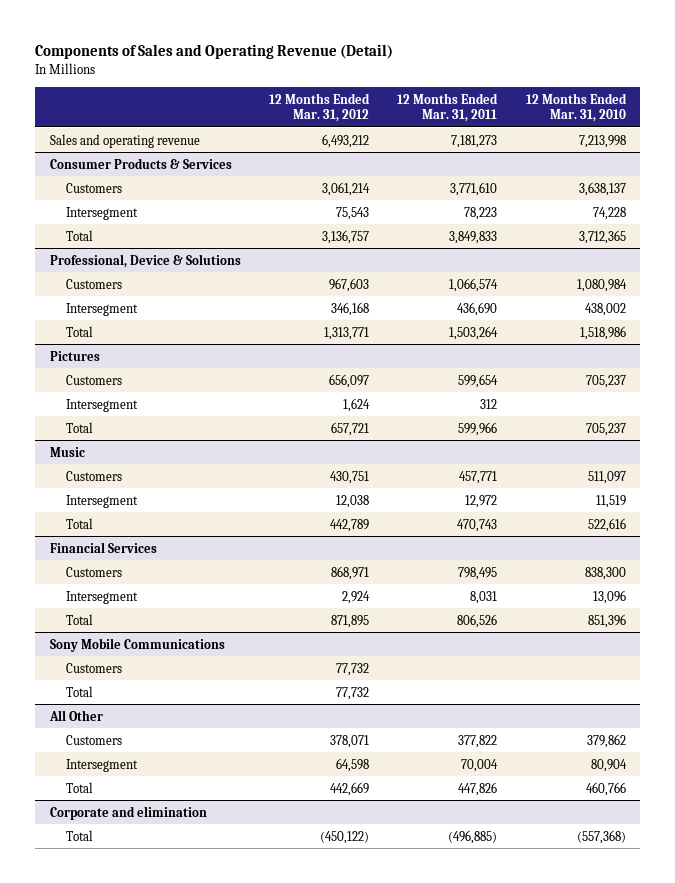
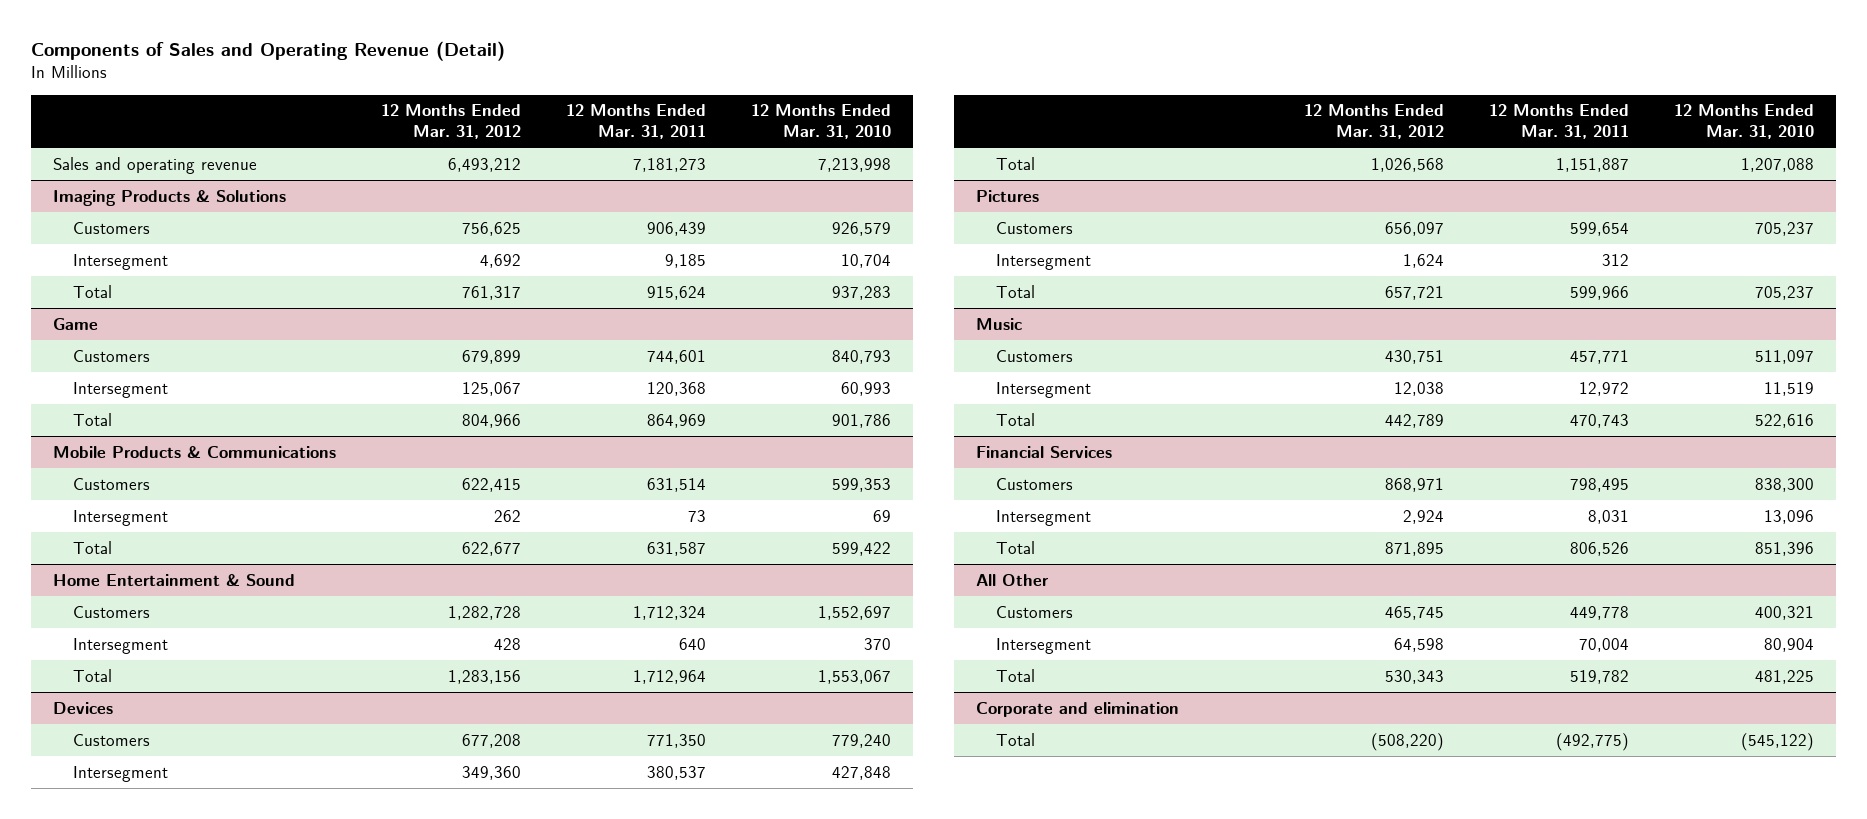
[49,157,232,169] Consumer Products & Services -> none
[49,253,241,268] Professional, Device & Solutions -> none
none -> [53,189,287,206] Imaging Products & Solutions
[321,181,370,196] 3,061,214 -> [462,221,522,236] 756,625
[450,181,498,196] 3,771,610 -> [646,221,706,236] 906,439
[578,181,626,196] 3,638,137 -> [831,221,891,236] 926,579
[335,206,369,220] 75,543 -> [480,253,522,268] 4,692
[464,206,498,220] 78,223 -> [664,253,706,268] 9,185
[592,206,626,220] 74,228 -> [840,253,891,268] 10,704
[321,229,369,244] 3,136,757 -> [462,285,522,300] 761,317
[449,230,498,244] 3,849,833 -> [646,285,706,300] 915,624
[578,229,626,244] 3,712,365 -> [831,285,891,300] 937,283
none -> [53,317,99,330] Game
[328,277,369,292] 967,603 -> [462,349,522,364] 679,899
[449,277,499,292] 1,066,574 -> [646,349,706,364] 744,601
[576,278,627,292] 1,080,984 -> [831,349,891,364] 840,793
[330,301,369,316] 346,168 -> [462,381,522,396] 125,067
[457,301,498,316] 436,690 -> [646,381,706,396] 120,368
[584,302,626,316] 438,002 -> [840,381,891,396] 60,993
[323,326,369,340] 1,313,771 -> [462,413,522,428] 804,966
[449,325,499,340] 1,503,264 -> [646,413,706,428] 864,969
[579,325,626,340] 1,518,986 -> [831,413,891,428] 901,786
none -> [53,445,337,458] Mobile Products & Communications
none -> [73,477,151,490] Customers
none -> [73,509,169,526] Intersegment
none -> [73,540,113,554] Total
none -> [53,573,296,586] Home Entertainment & Sound
none -> [73,605,151,618] Customers
none -> [73,637,169,654] Intersegment
none -> [73,668,113,682] Total
none -> [53,701,114,714] Devices
none -> [73,733,151,746] Customers
none -> [73,765,169,782] Intersegment
none -> [996,156,1036,170] Total
[49,637,225,652] Sony Mobile Communications -> none
[65,662,122,673] Customers -> none
[65,685,93,697] Total -> none
[329,734,369,748] 378,071 -> [1385,605,1445,620] 465,745
[458,734,498,748] 377,822 -> [1569,605,1629,620] 449,778
[586,733,626,748] 379,862 -> [1754,605,1814,620] 400,321
[329,781,369,796] 442,669 -> [1385,669,1445,684] 530,343
[458,781,498,796] 447,826 -> [1569,669,1629,684] 519,782
[585,781,626,796] 460,766 -> [1754,669,1814,684] 481,225
[319,830,369,844] (450,122) -> [1371,732,1445,751] (508,220)
[448,829,498,844] (496,885) -> [1555,732,1629,751] (492,775)
[576,829,626,844] (557,368) -> [1740,732,1814,751] (545,122)

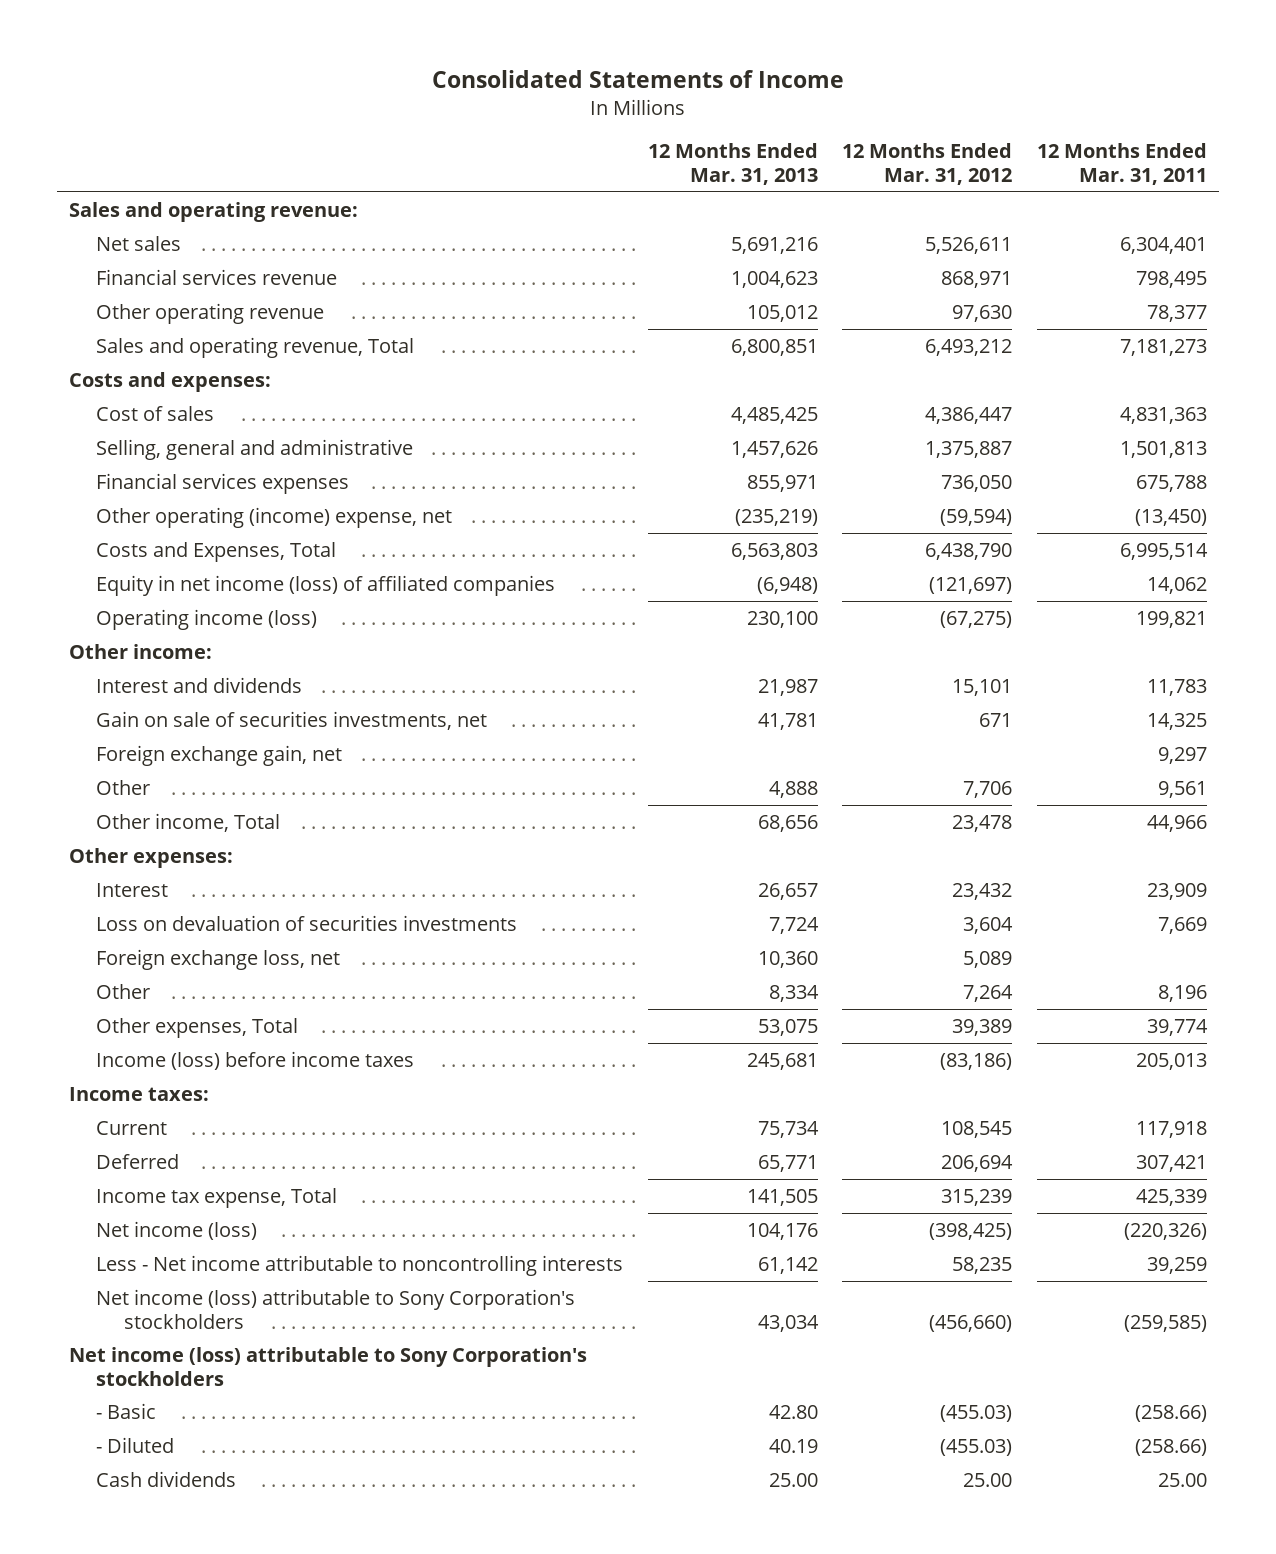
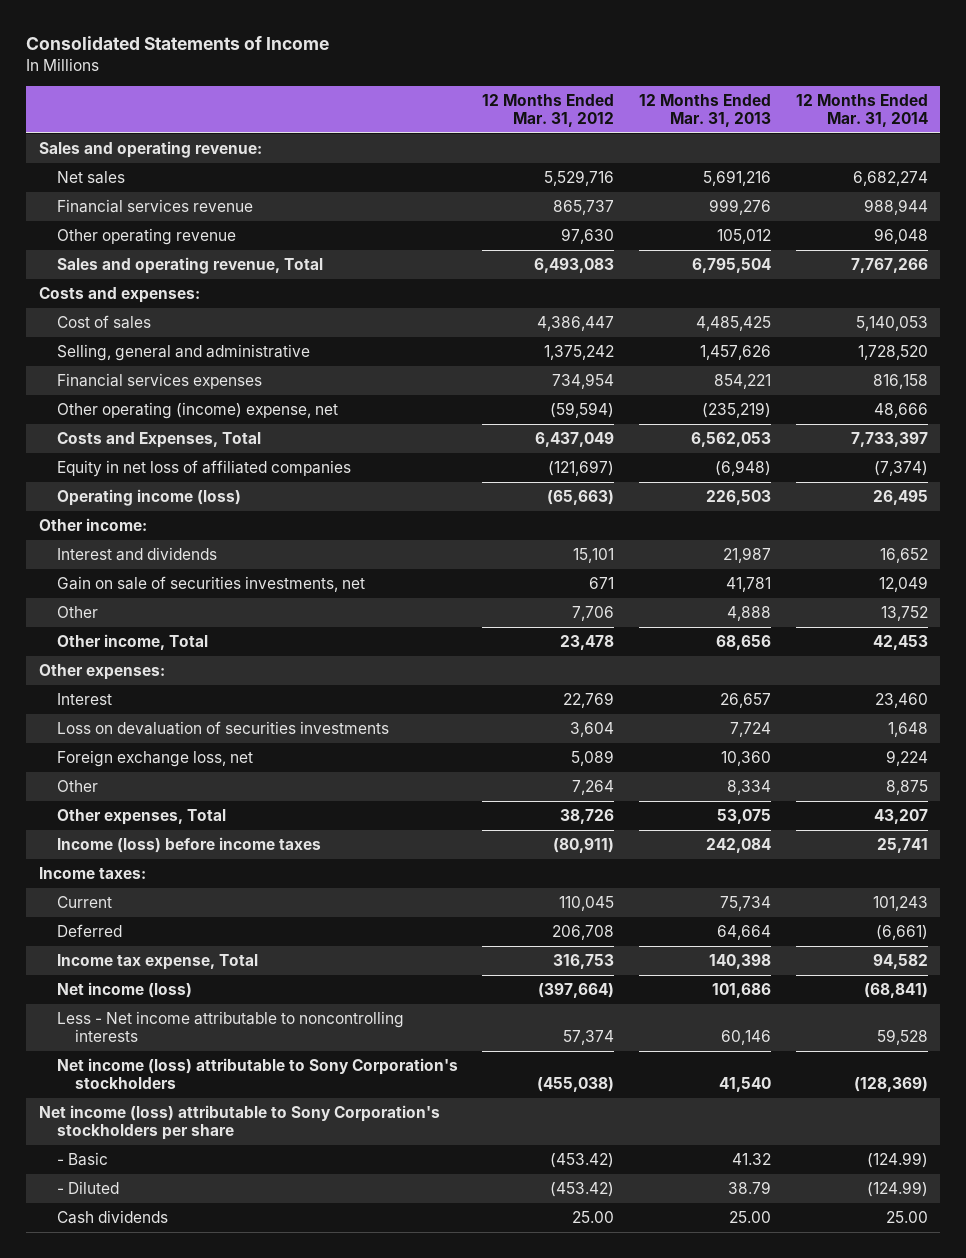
[1036,143,1207,185] 12 Months Ended Mar. 31, 2011 -> none
none -> [795,93,928,127] 12 Months Ended Mar. 31, 2014
[925,236,1013,254] 5,526,611 -> [544,170,615,187] 5,529,716
[730,270,818,288] 1,004,623 -> [709,199,772,216] 999,276
[941,270,1013,288] 868,971 -> [553,200,615,216] 865,737
[730,338,818,356] 6,800,851 -> [692,258,772,274] 6,795,504
[925,338,1013,356] 6,493,212 -> [534,258,615,274] 6,493,083
[925,440,1013,458] 1,375,887 -> [544,345,615,361] 1,375,242
[746,474,818,492] 855,971 -> [714,374,772,390] 854,221
[941,474,1013,492] 736,050 -> [552,373,615,390] 734,954
[730,542,818,560] 6,563,803 -> [691,432,772,448] 6,562,053
[925,542,1013,560] 6,438,790 -> [535,432,615,448] 6,437,049
[96,574,556,596] Equity in net income (loss) of affiliated companies -> [56,460,351,478] Equity in net loss of affiliated companies
[746,610,818,628] 230,100 -> [706,490,772,506] 226,503
[940,610,1013,628] (67,275) -> [547,490,615,506] (65,663)
[96,744,343,766] Foreign exchange gain, net -> none
[952,882,1013,900] 23,432 -> [563,692,615,709] 22,769
[952,1018,1013,1036] 39,389 -> [560,809,615,825] 38,726
[746,1052,818,1070] 245,681 -> [706,838,772,854] 242,084
[940,1052,1013,1070] (83,186) -> [553,838,615,854] (80,911)
[941,1120,1013,1138] 108,545 -> [559,896,615,912] 110,045
[757,1154,818,1172] 65,771 -> [717,925,772,941] 64,664
[941,1154,1014,1172] 206,694 -> [552,925,615,941] 206,708
[746,1188,818,1206] 141,505 -> [709,954,772,970] 140,398
[941,1188,1013,1206] 315,239 -> [553,954,615,970] 316,753
[746,1222,818,1240] 104,176 -> [712,983,772,999] 101,686
[929,1222,1013,1240] (398,425) -> [538,983,615,999] (397,664)
[757,1256,818,1274] 61,142 -> [721,1029,772,1045] 60,146
[952,1256,1013,1274] 58,235 -> [563,1029,615,1045] 57,374
[757,1314,819,1332] 43,034 -> [719,1076,772,1092] 41,540
[929,1314,1013,1332] (456,660) -> [537,1076,615,1092] (455,038)
[69,1346,588,1386] Net income (loss) attributable to Sony Corporation's stockholders -> [38,1105,440,1140] Net income (loss) attributable to Sony Corporation's stockholders per share
[768,1404,818,1419] 42.80 -> [732,1153,772,1166] 41.32
[940,1404,1013,1422] (455.03) -> [550,1153,615,1169] (453.42)
[768,1438,818,1453] 40.19 -> [728,1181,772,1195] 38.79
[940,1438,1013,1456] (455.03) -> [550,1182,615,1198] (453.42)

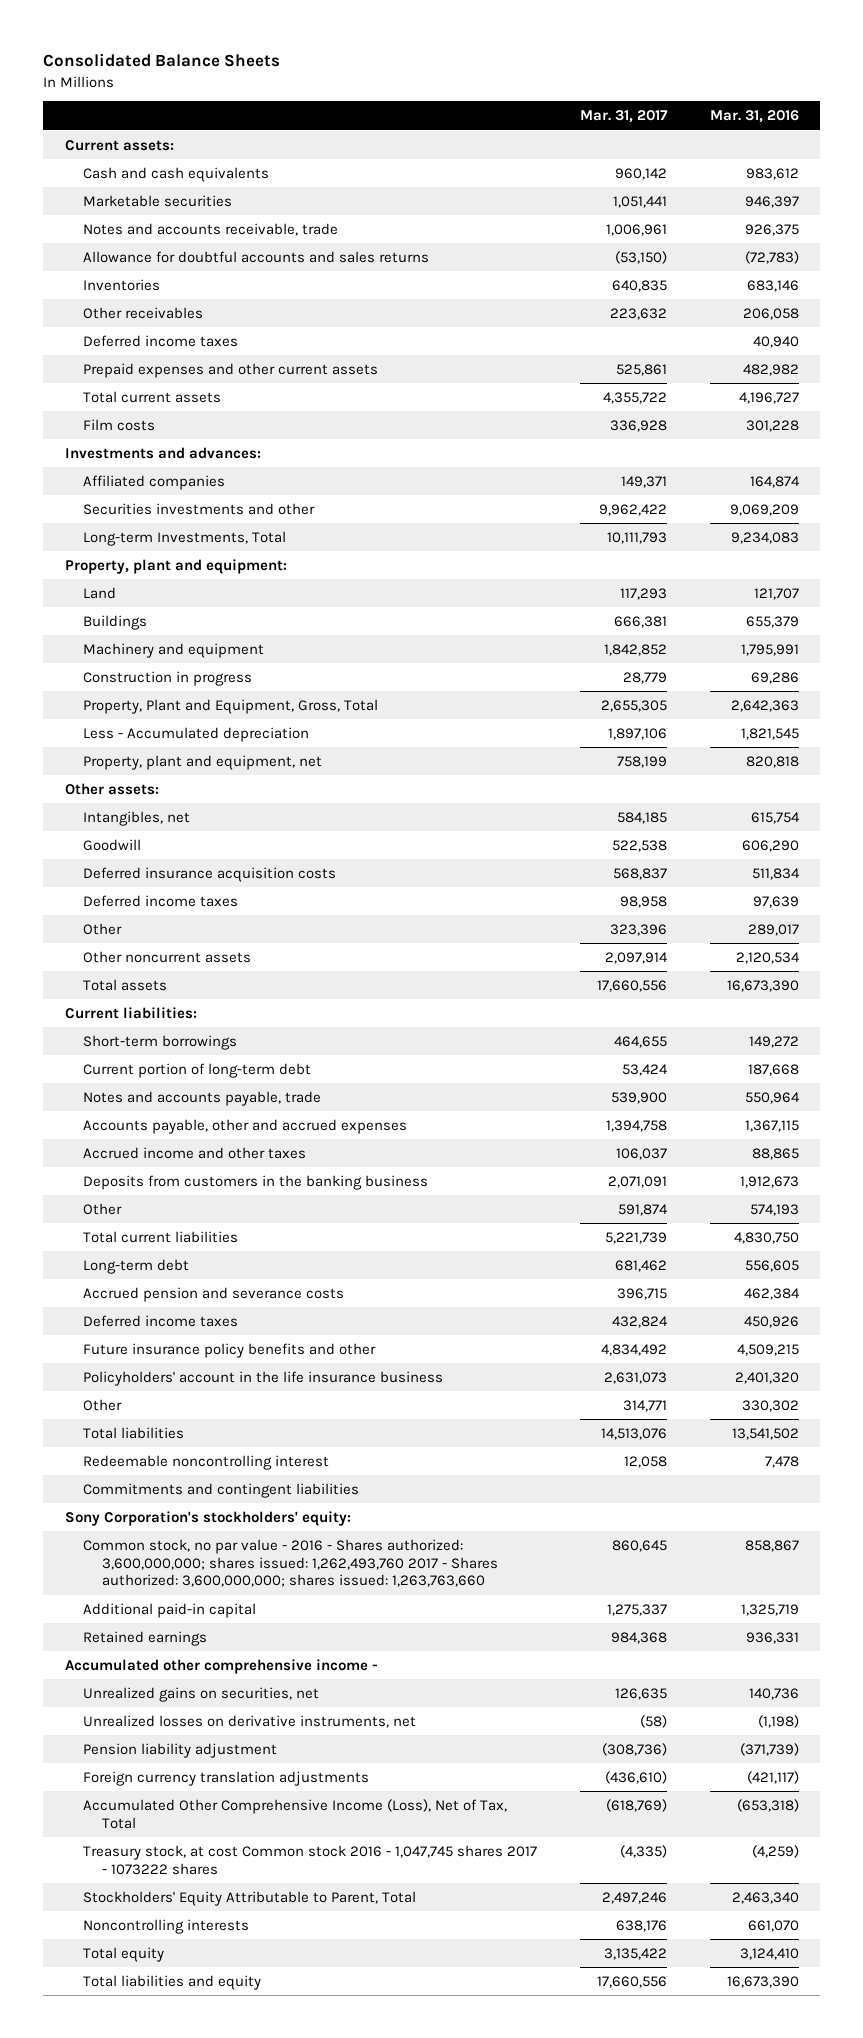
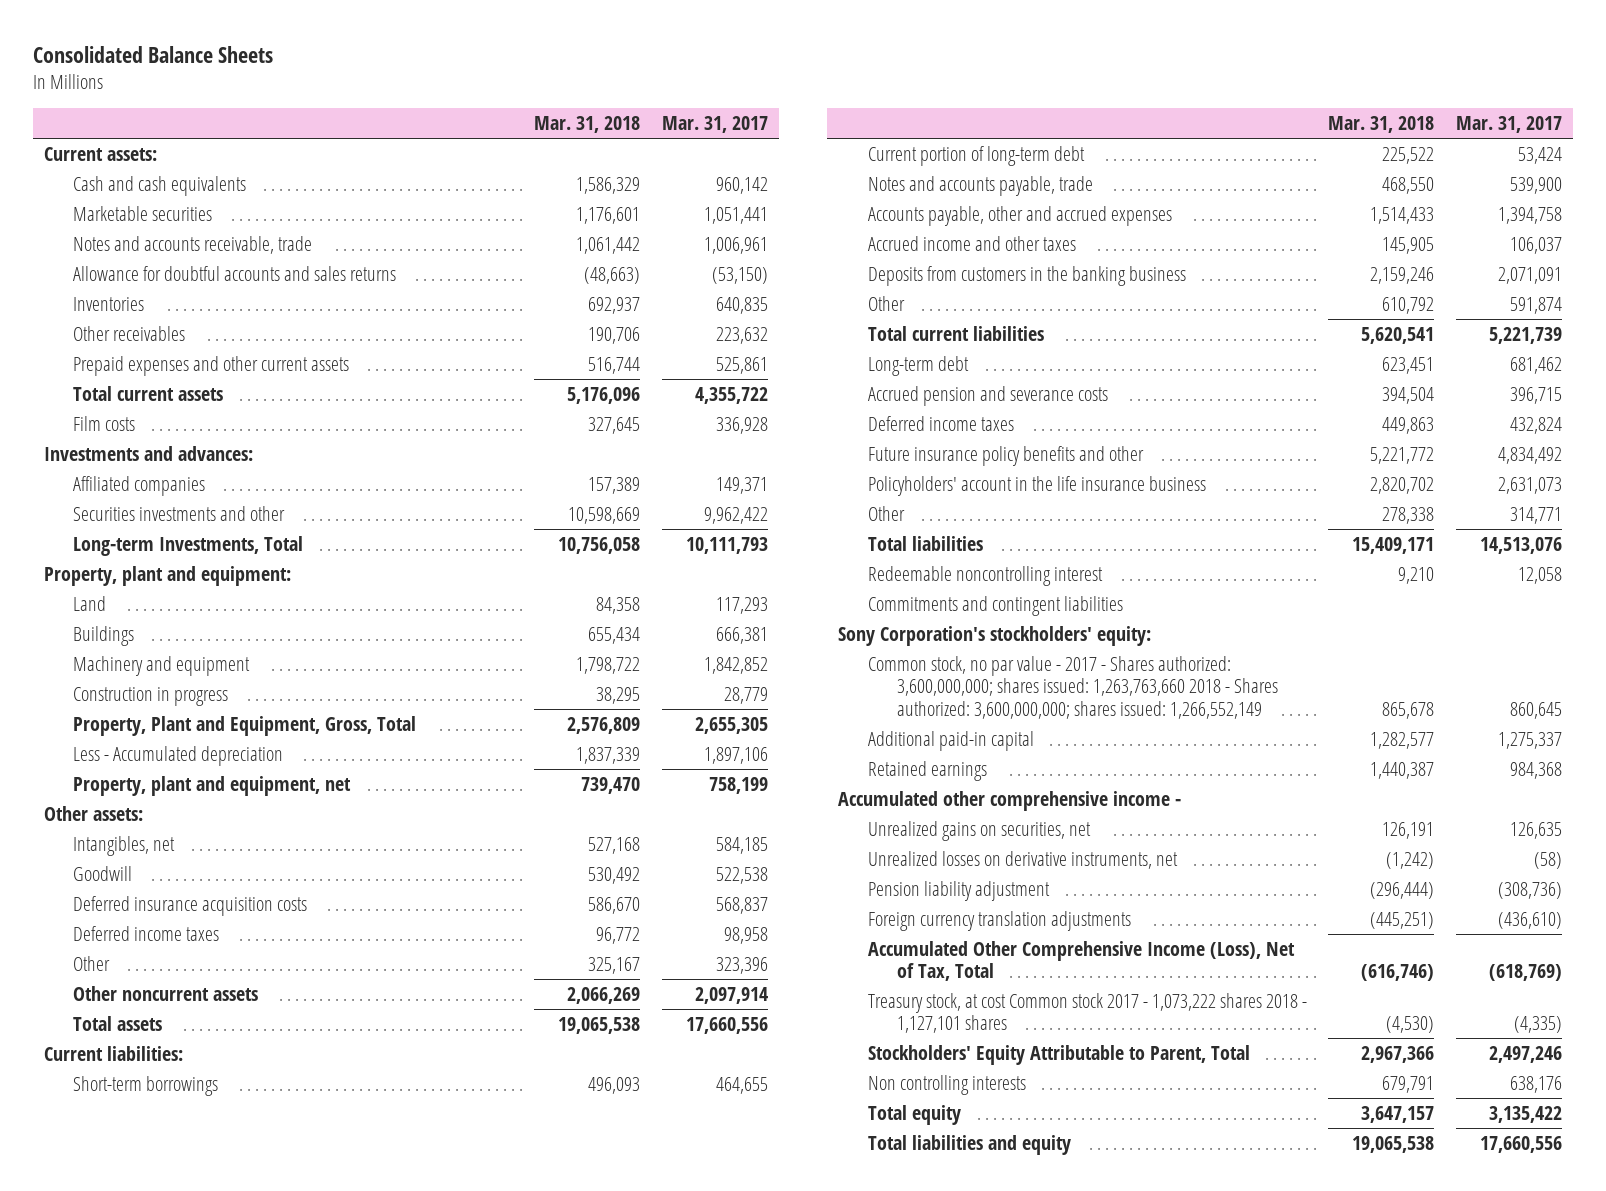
[709,110,799,124] Mar. 31, 2016 -> none
none -> [534,115,641,133] Mar. 31, 2018
[83,334,239,347] Deferred income taxes -> none
[83,1538,498,1588] Common stock, no par value - 2016 - Shares authorized: 3,600,000,000; shares issued: 1,262,493,760 2017 - Shares authorized: 3,600,000,000; shares issued: 1,263,763,660 -> [867,655,1279,719] Common stock, no par value - 2017 - Shares authorized: 3,600,000,000; shares issued: 1,263,763,660 2018 - Shares authorized: 3,600,000,000; shares issued: 1,266,552,149
[83,1844,538,1875] Treasury stock, at cost Common stock 2016 - 1,047,745 shares 2017 - 1073222 shares -> [867,992,1307,1034] Treasury stock, at cost Common stock 2017 - 1,073,222 shares 2018 - 1,127,101 shares
[83,1918,250,1934] Noncontrolling interests -> [867,1074,1026,1095] Non controlling interests

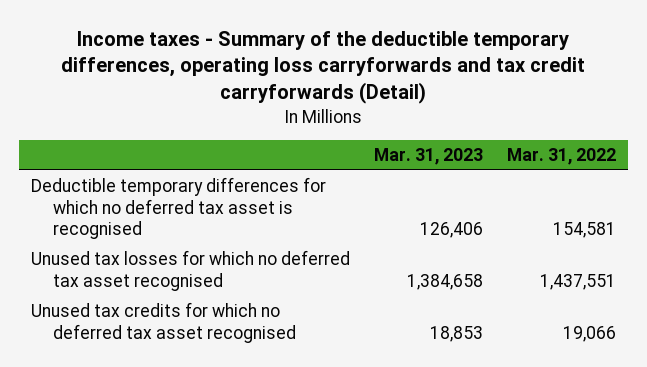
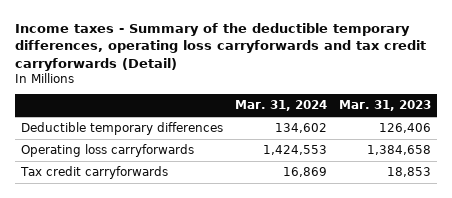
[507,148,617,166] Mar. 31, 2022 -> none
none -> [235,100,328,112] Mar. 31, 2024
[30,177,326,240] Deductible temporary differences for which no deferred tax asset is recognised -> [21,121,224,135] Deductible temporary differences
[30,250,350,291] Unused tax losses for which no deferred tax asset recognised -> [21,143,195,157] Operating loss carryforwards
[30,302,297,343] Unused tax credits for which no deferred tax asset recognised -> [20,165,169,179] Tax credit carryforwards

